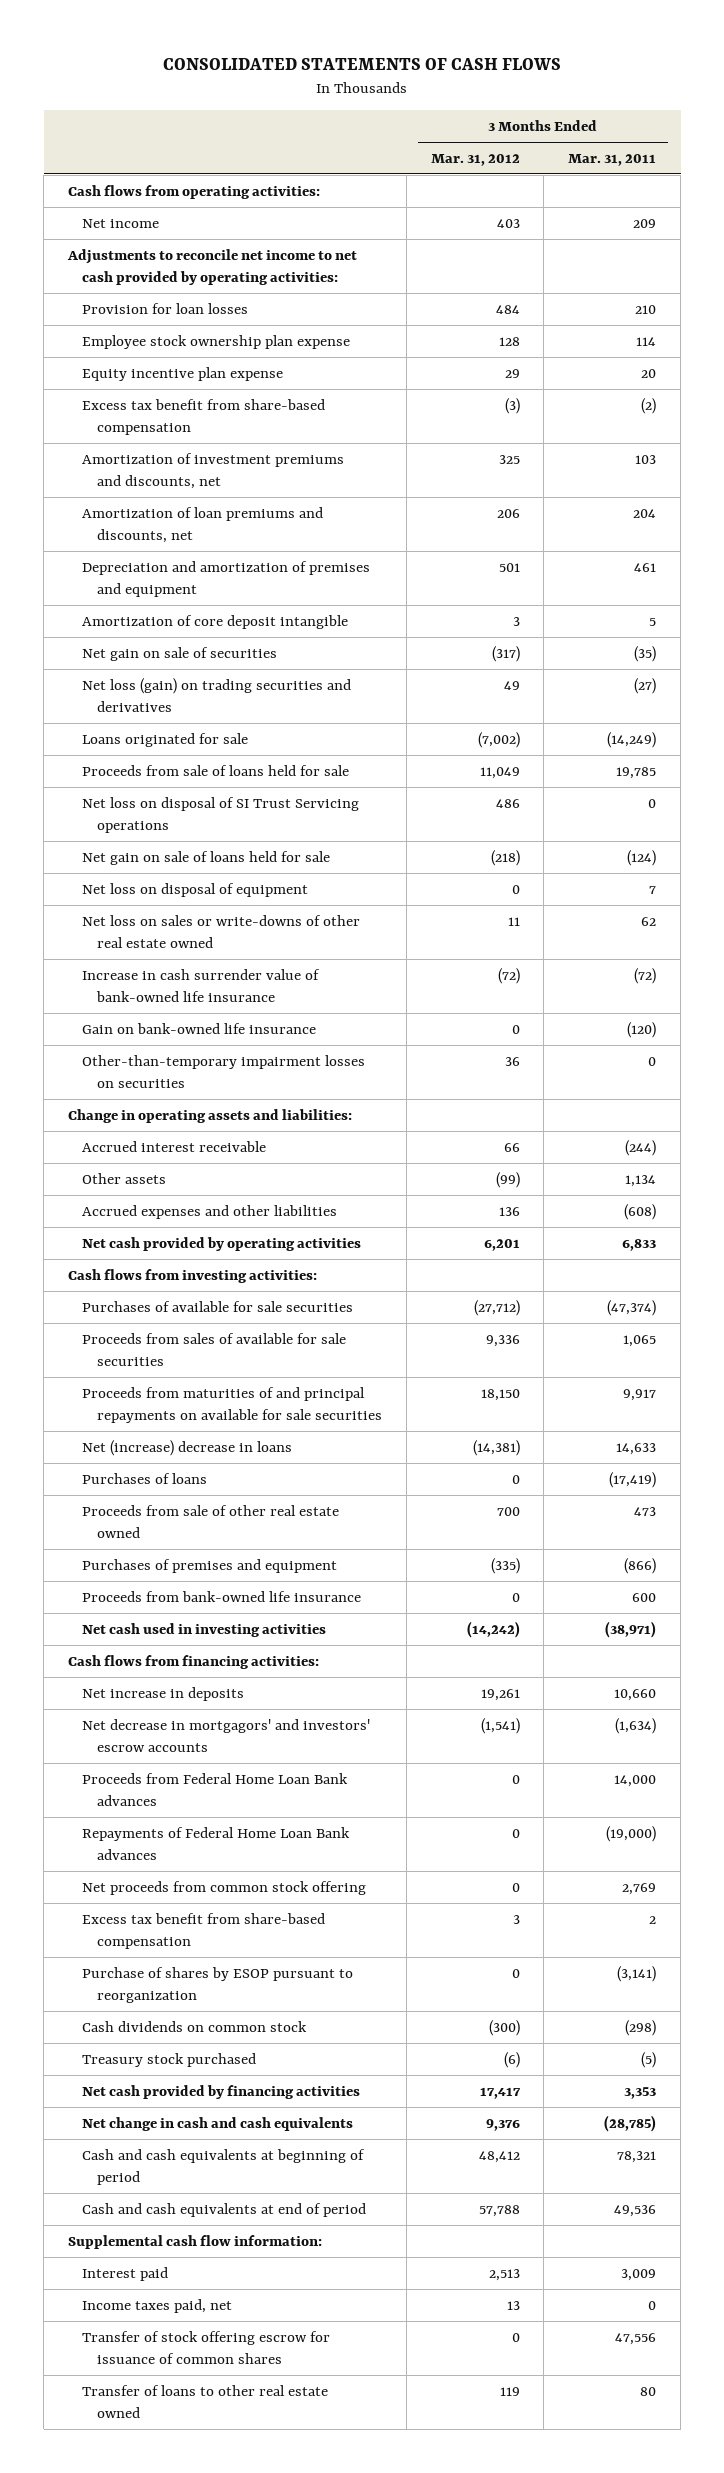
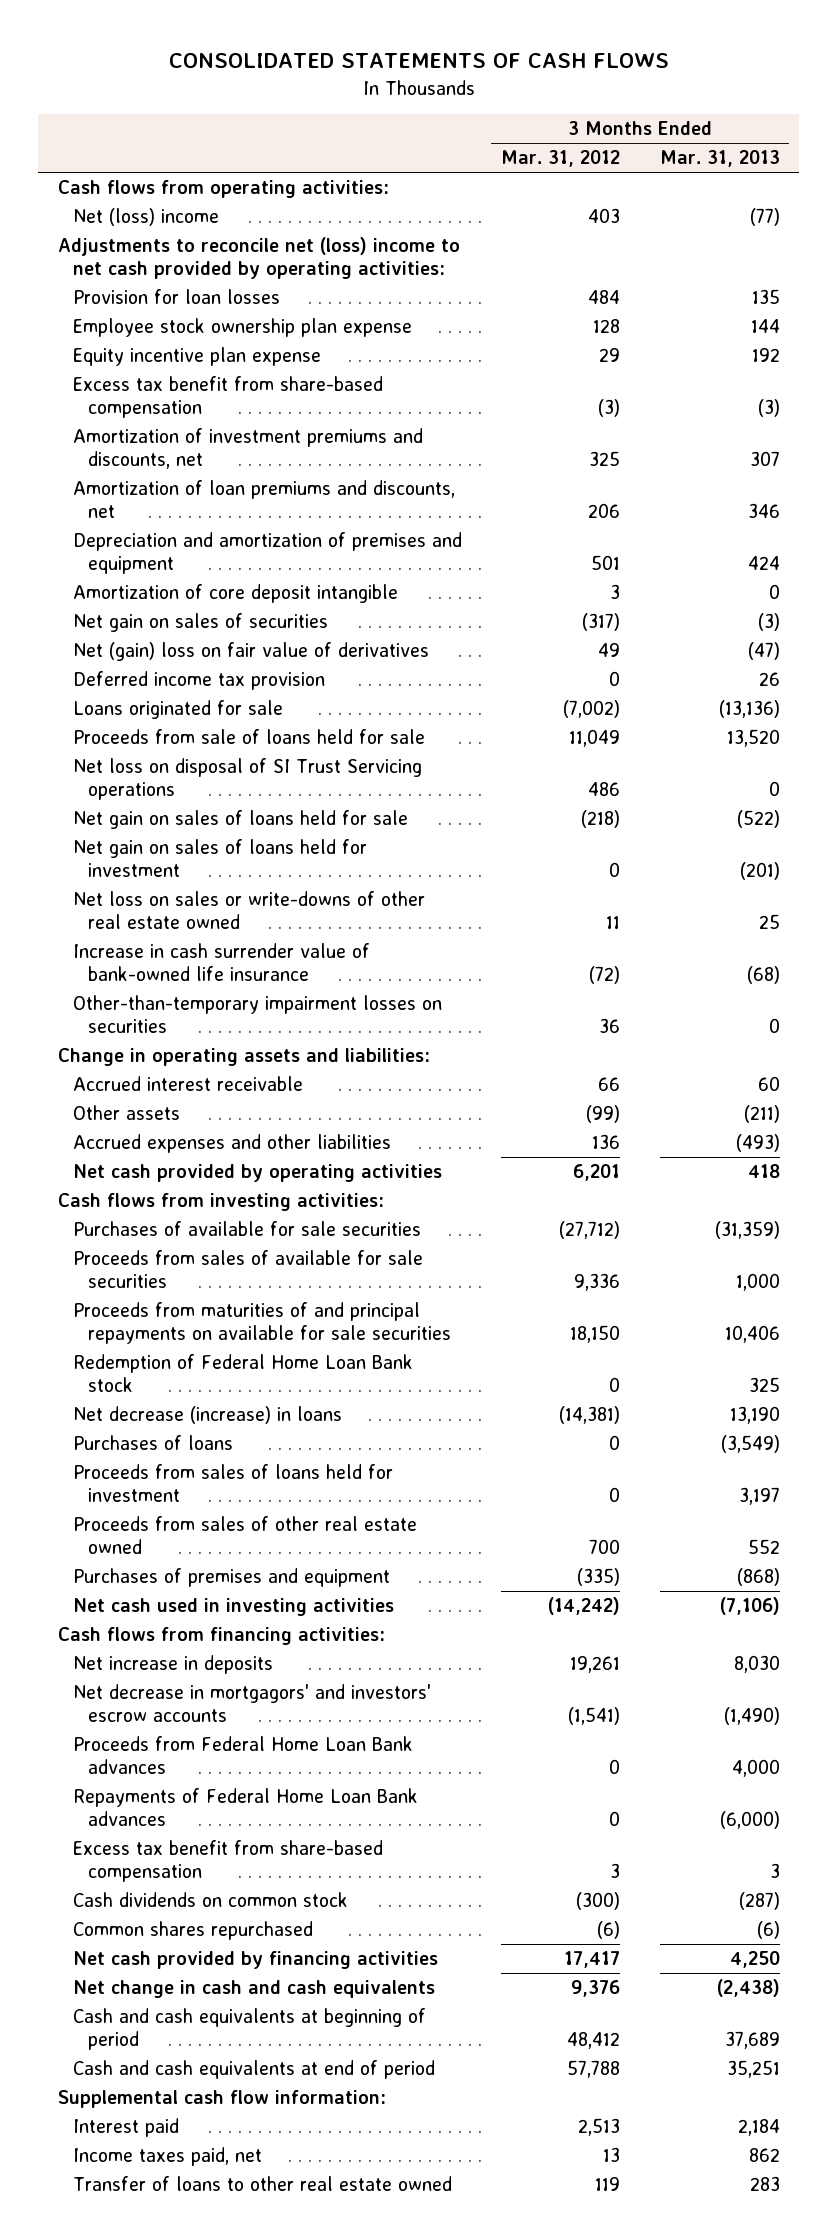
[568,153,657,166] Mar. 31, 2011 -> none
none -> [659,150,780,168] Mar. 31, 2013
[82,218,160,228] Net income -> [72,208,219,227] Net (loss) income
[66,248,357,285] Adjustments to reconcile net income to net cash provided by operating activities: -> [57,237,460,280] Adjustments to reconcile net (loss) income to net cash provided by operating activities:
[82,677,352,712] Net loss (gain) on trading securities and derivatives -> none
[82,646,278,661] Net gain on sale of securities -> [72,613,328,633] Net gain on sales of securities
none -> [72,642,429,662] Net (gain) loss on fair value of derivatives
none -> [72,671,325,691] Deferred income tax provision
[82,882,309,897] Net loss on disposal of equipment -> none
[82,850,331,865] Net gain on sale of loans held for sale -> [72,810,408,830] Net gain on sales of loans held for sale
none -> [72,839,367,878] Net gain on sales of loans held for investment
[82,1022,317,1034] Gain on bank-owned life insurance -> none
none -> [72,1354,413,1393] Redemption of Federal Home Loan Bank stock
[82,1439,293,1456] Net (increase) decrease in loans -> [72,1406,342,1425] Net decrease (increase) in loans
none -> [72,1464,393,1503] Proceeds from sales of loans held for investment
[82,1504,340,1538] Proceeds from sale of other real estate owned -> [72,1516,417,1555] Proceeds from sales of other real estate owned
[82,1590,362,1602] Proceeds from bank-owned life insurance -> none
[82,1880,367,1895] Net proceeds from common stock offering -> none
[82,1966,354,2003] Purchase of shares by ESOP pursuant to reorganization -> none
[82,2052,257,2067] Treasury stock purchased -> [72,1921,313,1941] Common shares repurchased
[82,2330,331,2364] Transfer of stock offering escrow for issuance of common shares -> none

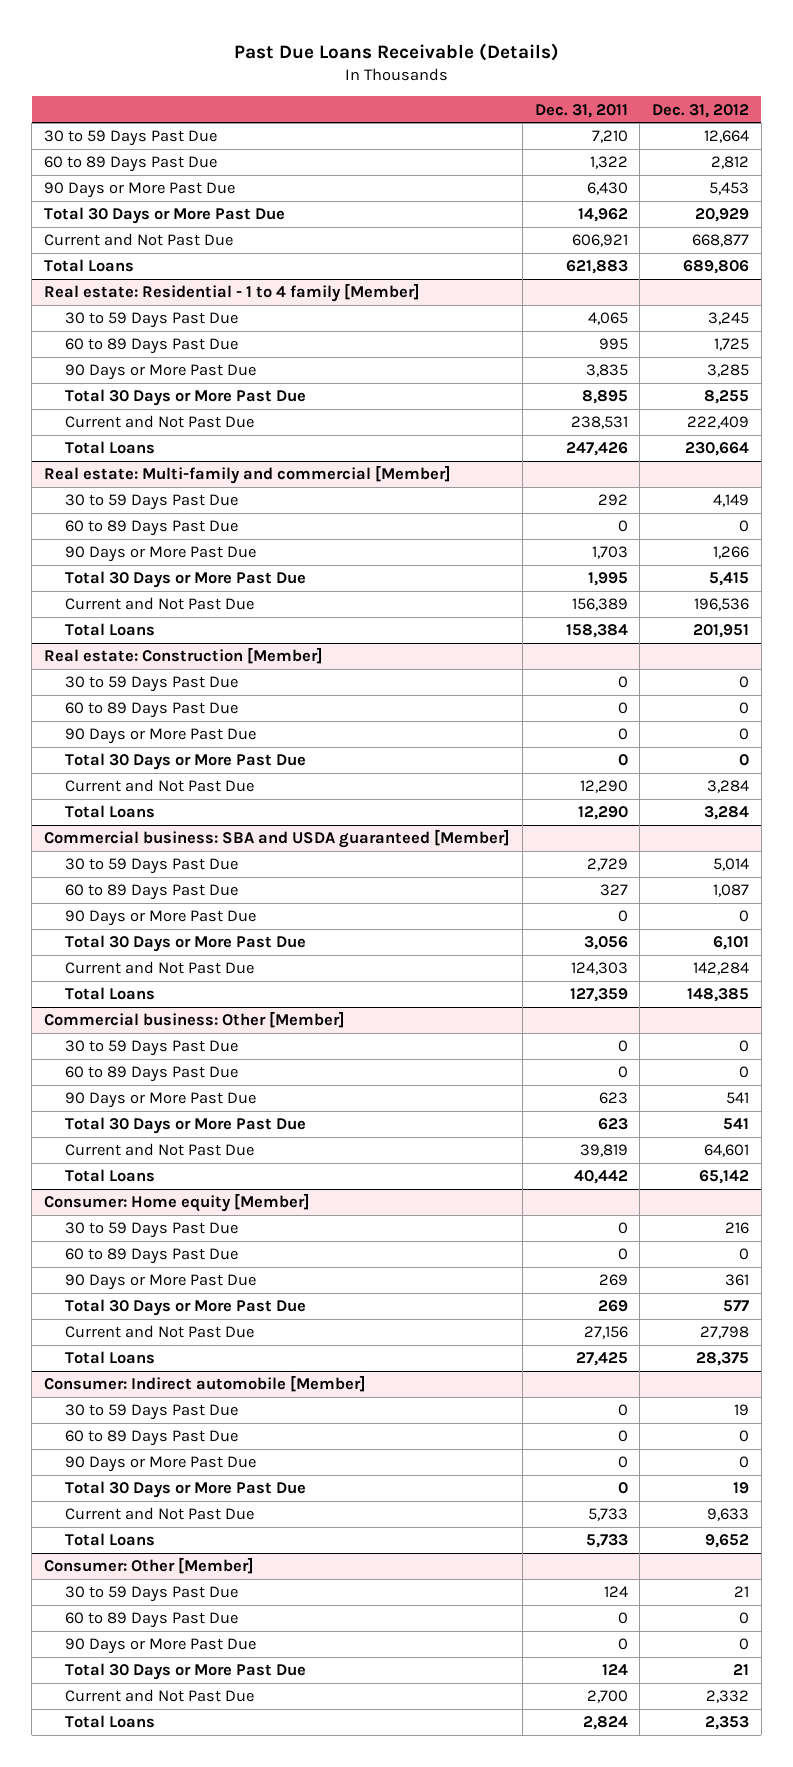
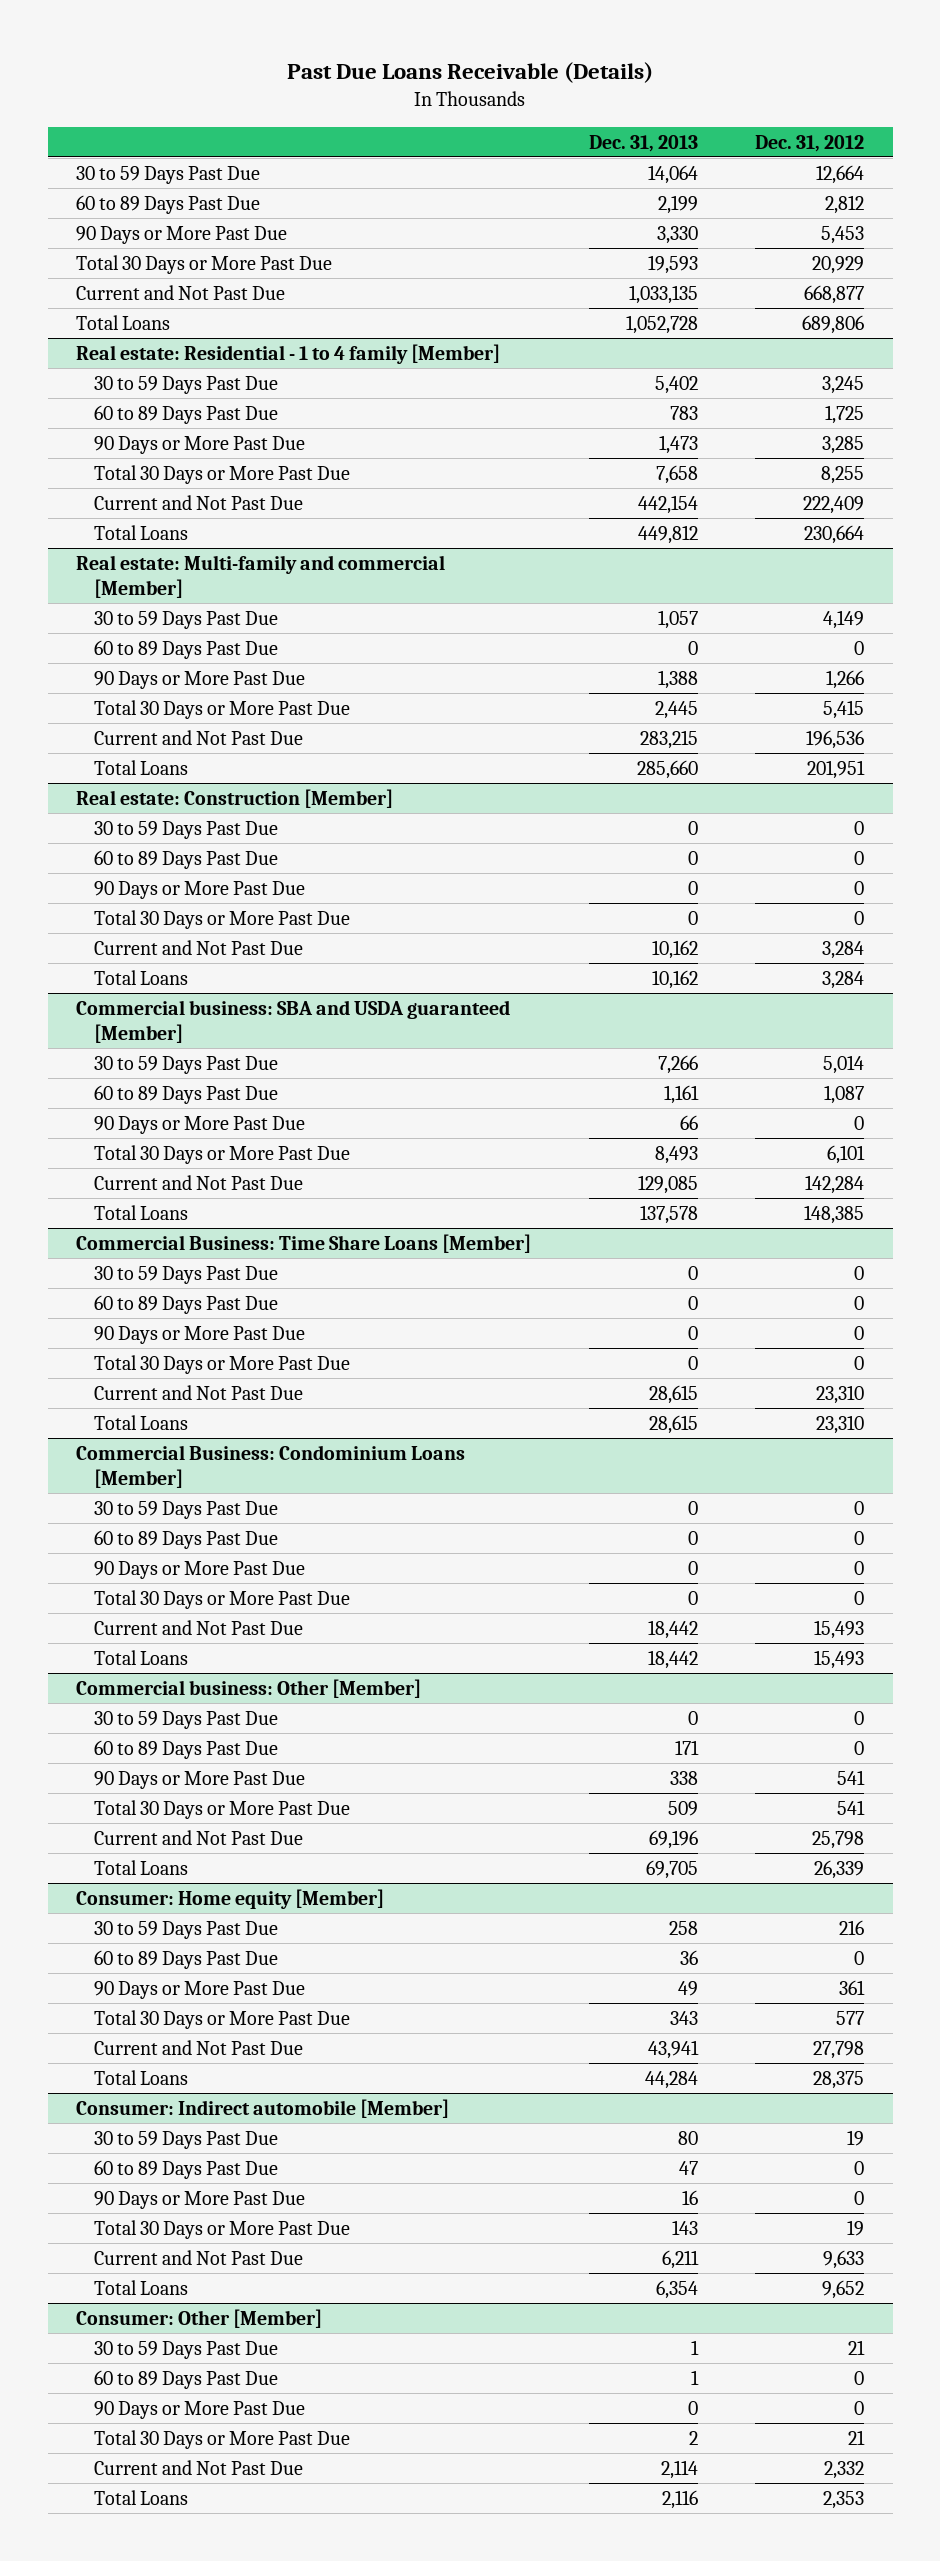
[534,103,628,118] Dec. 31, 2011 -> none
none -> [588,134,698,152] Dec. 31, 2013
none -> [76,1234,532,1254] Commercial Business: Time Share Loans [Member]
none -> [93,1266,278,1285] 30 to 59 Days Past Due
none -> [93,1295,278,1315] 60 to 89 Days Past Due
none -> [93,1326,305,1345] 90 Days or More Past Due
none -> [93,1355,350,1375] Total 30 Days or More Past Due
none -> [93,1385,303,1401] Current and Not Past Due
none -> [93,1415,188,1431] Total Loans
none -> [76,1445,466,1488] Commercial Business: Condominium Loans [Member]
none -> [93,1501,278,1520] 30 to 59 Days Past Due
none -> [93,1530,278,1550] 60 to 89 Days Past Due
none -> [93,1561,305,1580] 90 Days or More Past Due
none -> [93,1590,350,1610] Total 30 Days or More Past Due
none -> [93,1620,303,1636] Current and Not Past Due
none -> [93,1650,188,1666] Total Loans
[704,1144,750,1158] 64,601 -> [811,1831,864,1850] 25,798
[699,1170,750,1185] 65,142 -> [813,1860,864,1880] 26,339

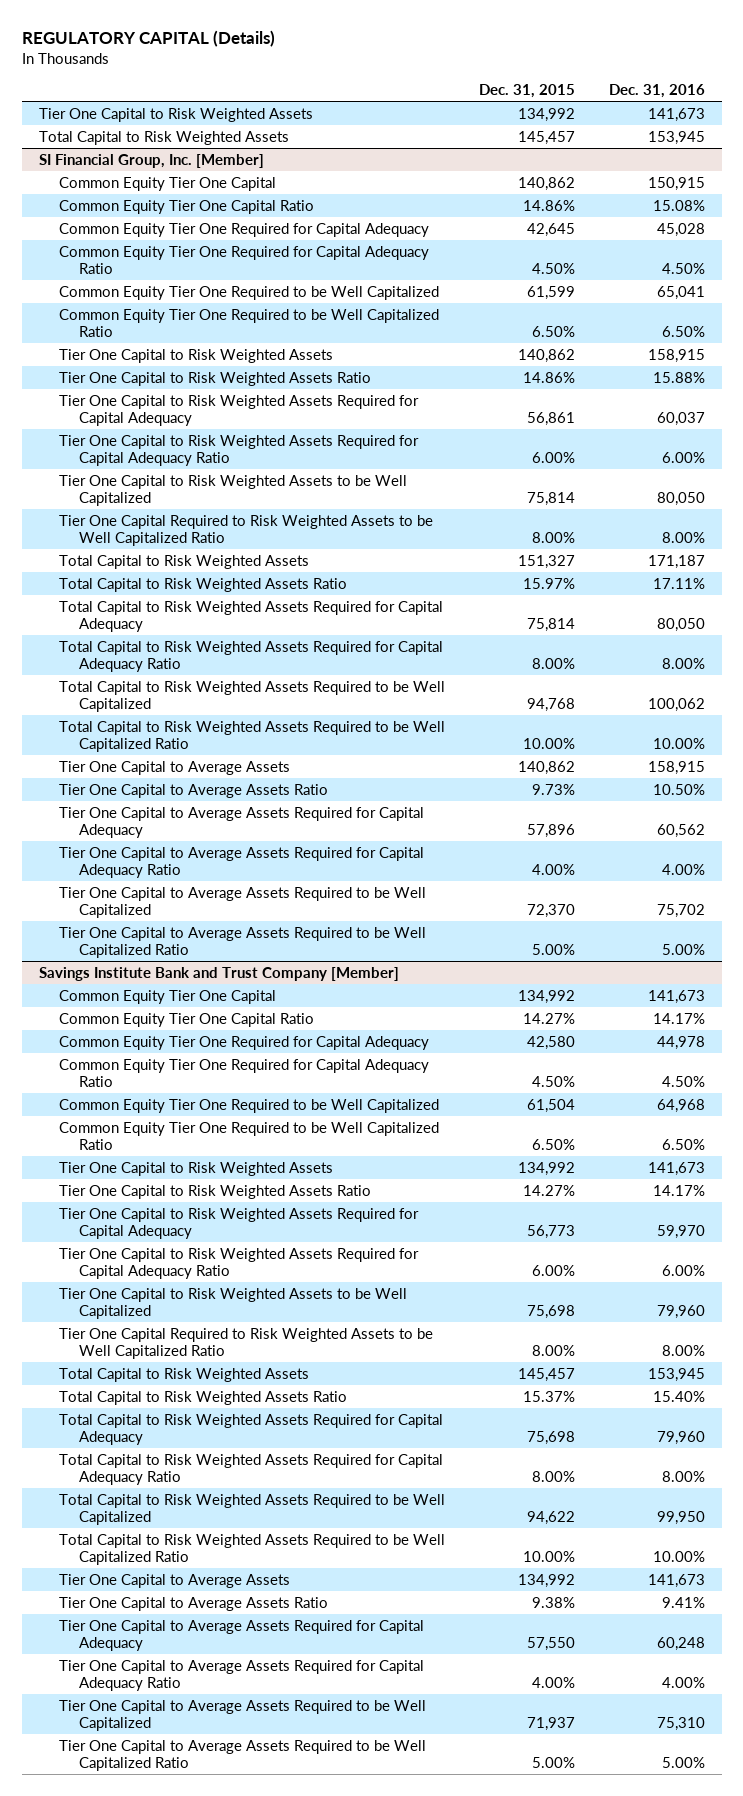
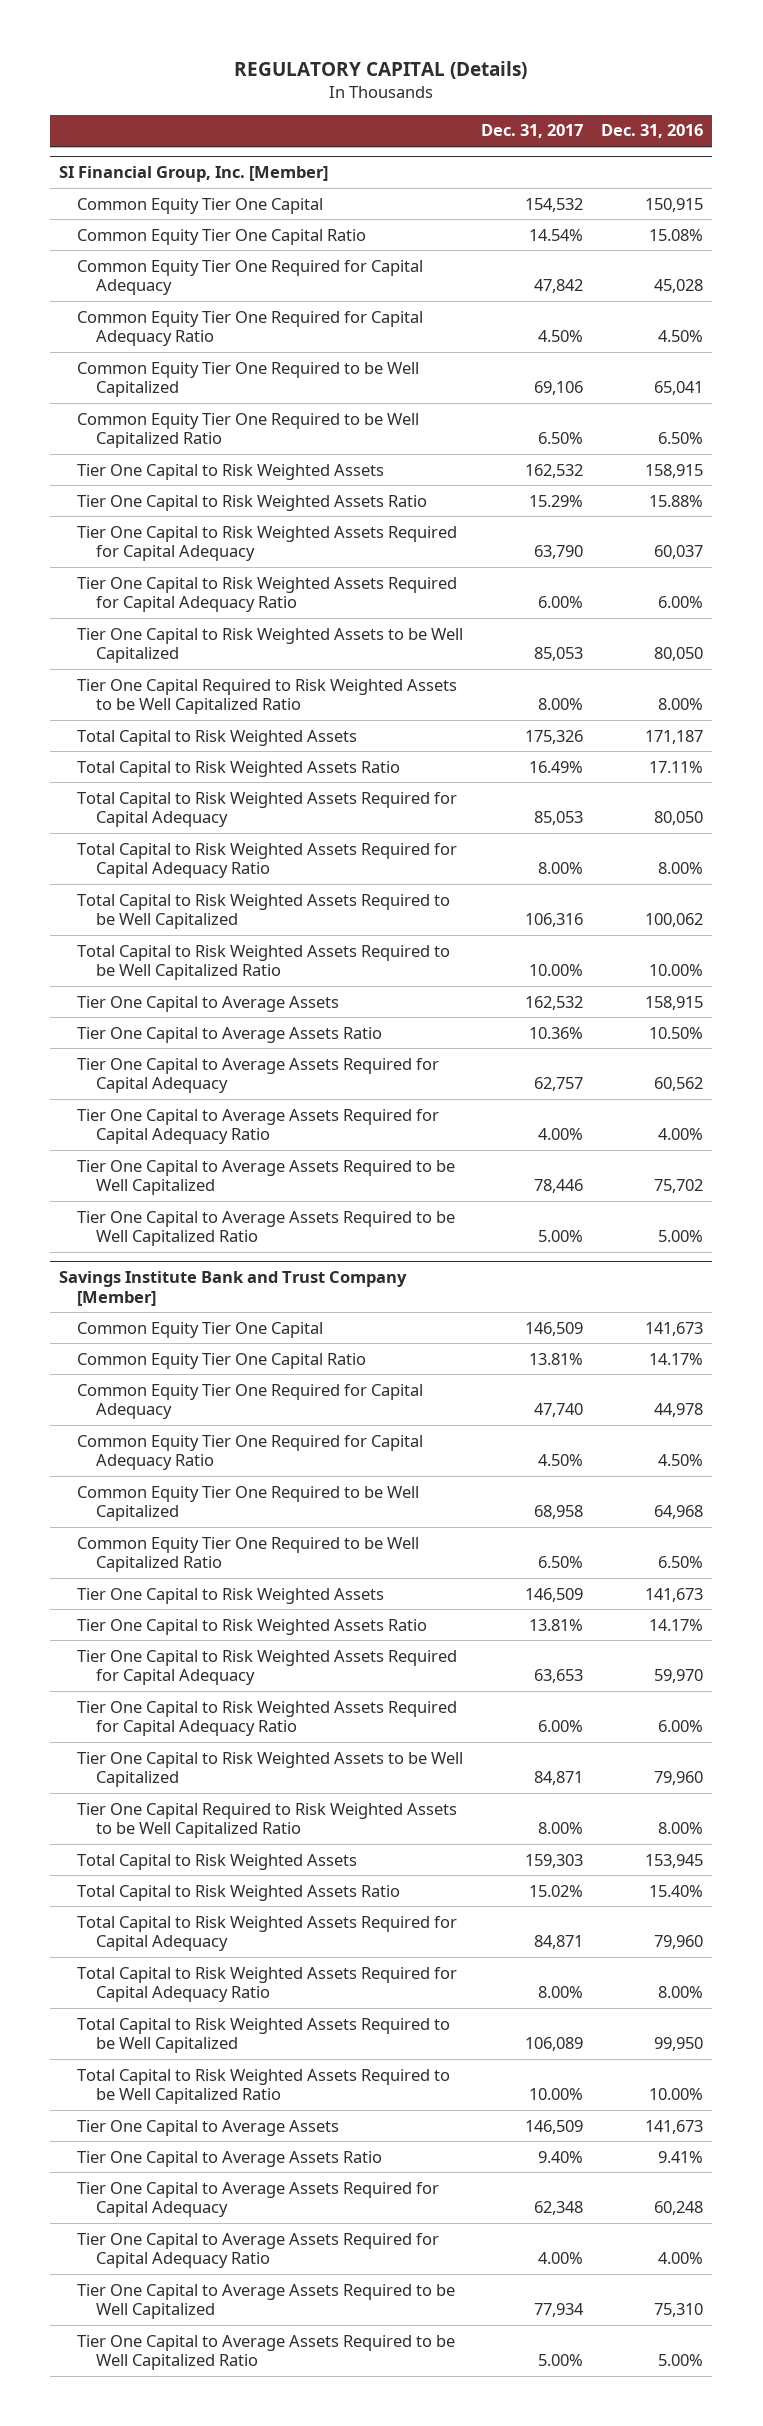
[478,84,575,99] Dec. 31, 2015 -> none
none -> [481,124,584,139] Dec. 31, 2017
[38,107,313,122] Tier One Capital to Risk Weighted Assets -> none
[38,130,289,145] Total Capital to Risk Weighted Assets -> none

